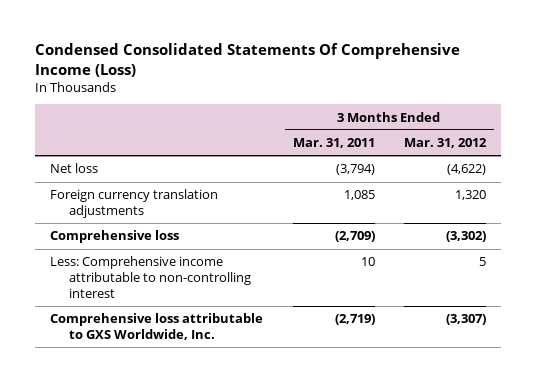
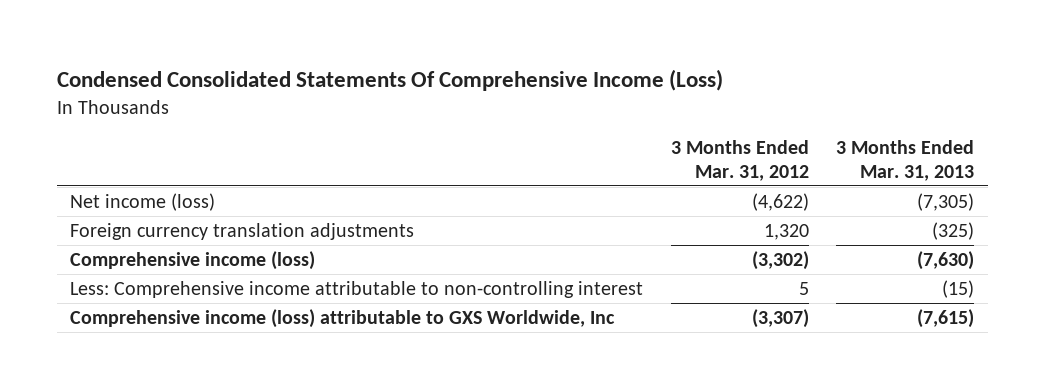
[292,138,375,149] Mar. 31, 2011 -> none
none -> [836,140,975,181] 3 Months Ended Mar. 31, 2013
[50,163,99,174] Net loss -> [70,192,216,211] Net income (loss)
[50,230,180,244] Comprehensive loss -> [70,250,316,270] Comprehensive income (loss)
[50,313,264,341] Comprehensive loss attributable to GXS Worldwide, Inc. -> [70,308,616,328] Comprehensive income (loss) attributable to GXS Worldwide, Inc

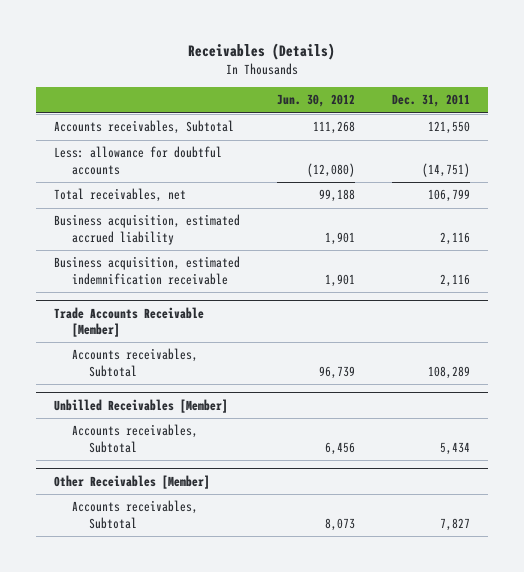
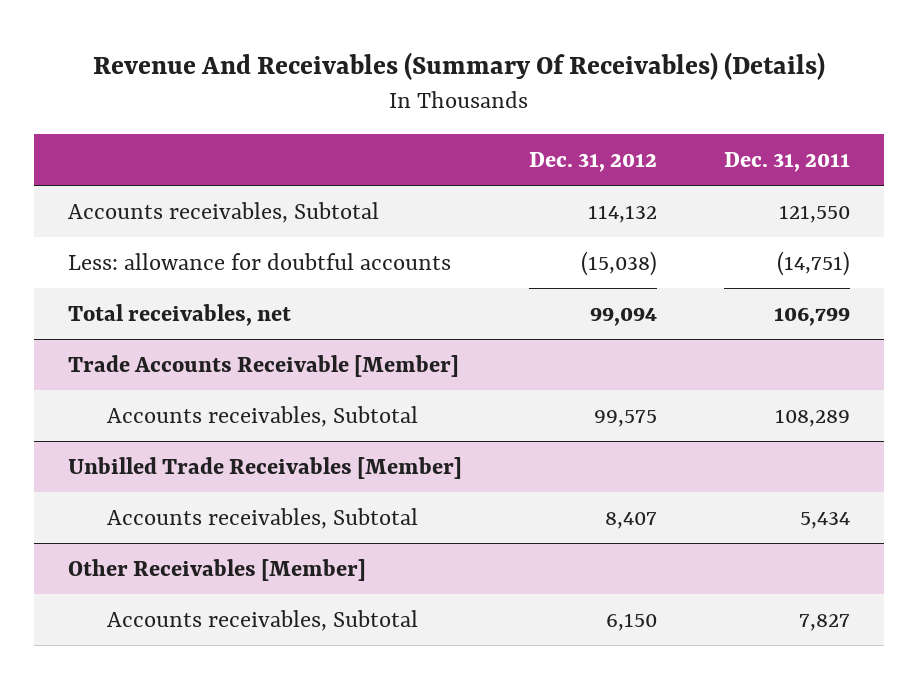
[187,43,335,61] Receivables (Details) -> [92,51,825,80] Revenue And Receivables (Summary Of Receivables) (Details)
[276,94,355,108] Jun. 30, 2012 -> none
none -> [528,152,657,173] Dec. 31, 2012
[54,214,241,245] Business acquisition, estimated accrued liability -> none
[54,256,241,285] Business acquisition, estimated indemnification receivable -> none
[54,398,229,413] Unbilled Receivables [Member] -> [67,456,462,479] Unbilled Trade Receivables [Member]

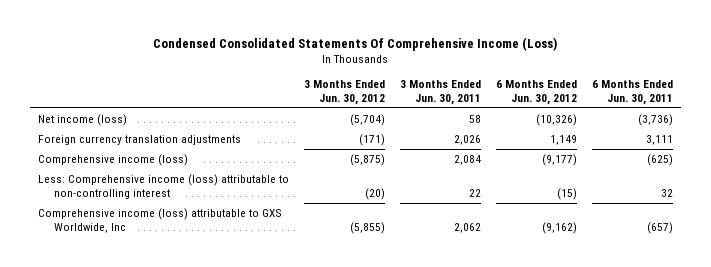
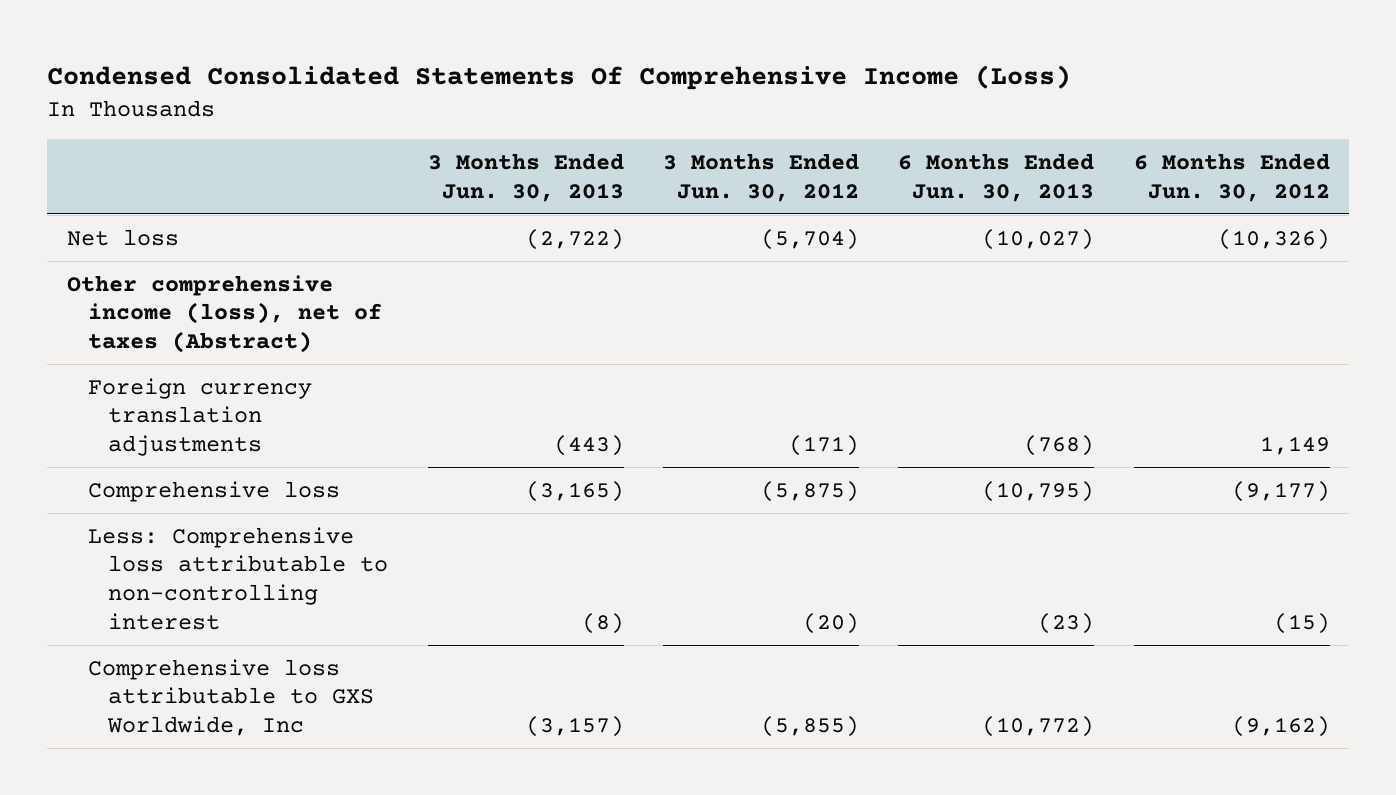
[399,80,481,105] 3 Months Ended Jun. 30, 2011 -> none
[592,80,674,105] 6 Months Ended Jun. 30, 2011 -> none
none -> [427,153,624,202] 3 Months Ended Jun. 30, 2013
none -> [898,153,1095,202] 6 Months Ended Jun. 30, 2013
[37,113,127,126] Net income (loss) -> [66,228,179,246] Net loss
none -> [66,274,382,354] Other comprehensive income (loss), net of taxes (Abstract)
[37,153,188,166] Comprehensive income (loss) -> [87,480,340,502] Comprehensive loss
[37,173,289,199] Less: Comprehensive income (loss) attributable to non-controlling interest -> [87,526,389,630] Less: Comprehensive loss attributable to non-controlling interest
[37,207,282,233] Comprehensive income (loss) attributable to GXS Worldwide, Inc -> [87,658,375,737] Comprehensive loss attributable to GXS Worldwide, Inc

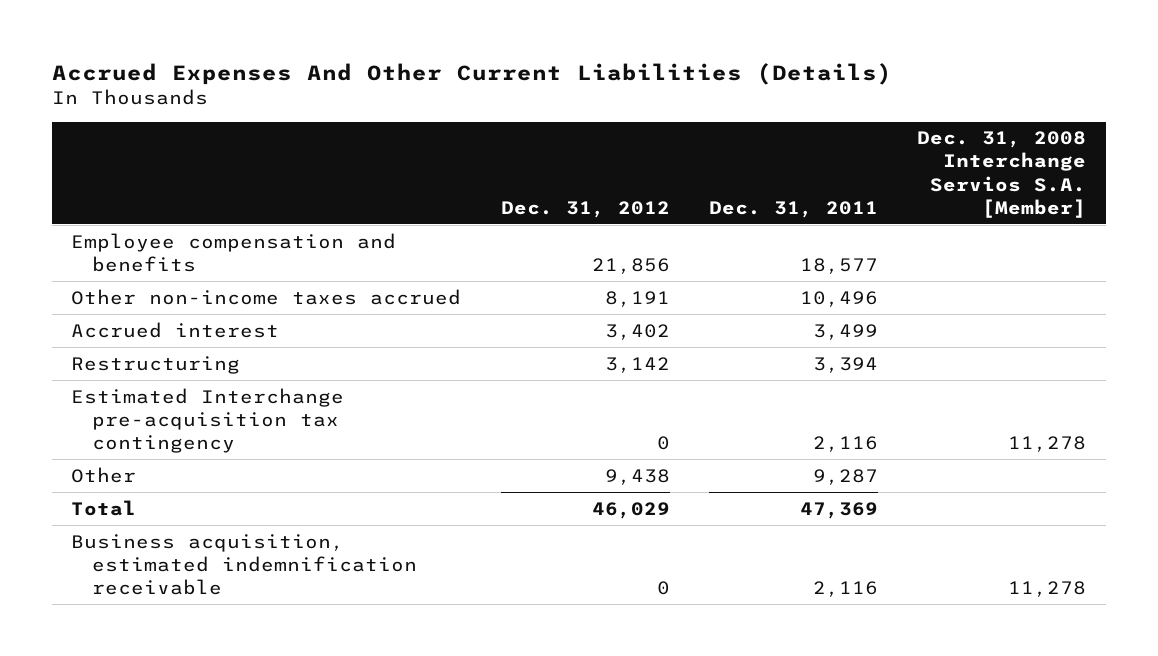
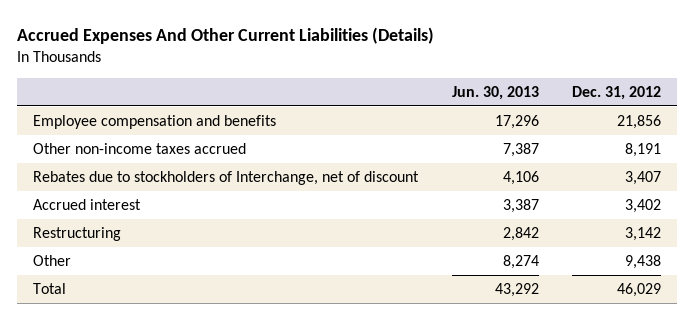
[709,200,879,218] Dec. 31, 2011 -> none
[917,131,1087,218] Dec. 31, 2008 Interchange Servios S.A. [Member] -> none
none -> [451,85,539,100] Jun. 30, 2013
none -> [33,170,420,185] Rebates due to stockholders of Interchange, net of discount
[71,387,345,453] Estimated Interchange pre-acquisition tax contingency -> none
[71,533,417,595] Business acquisition, estimated indemnification receivable -> none

